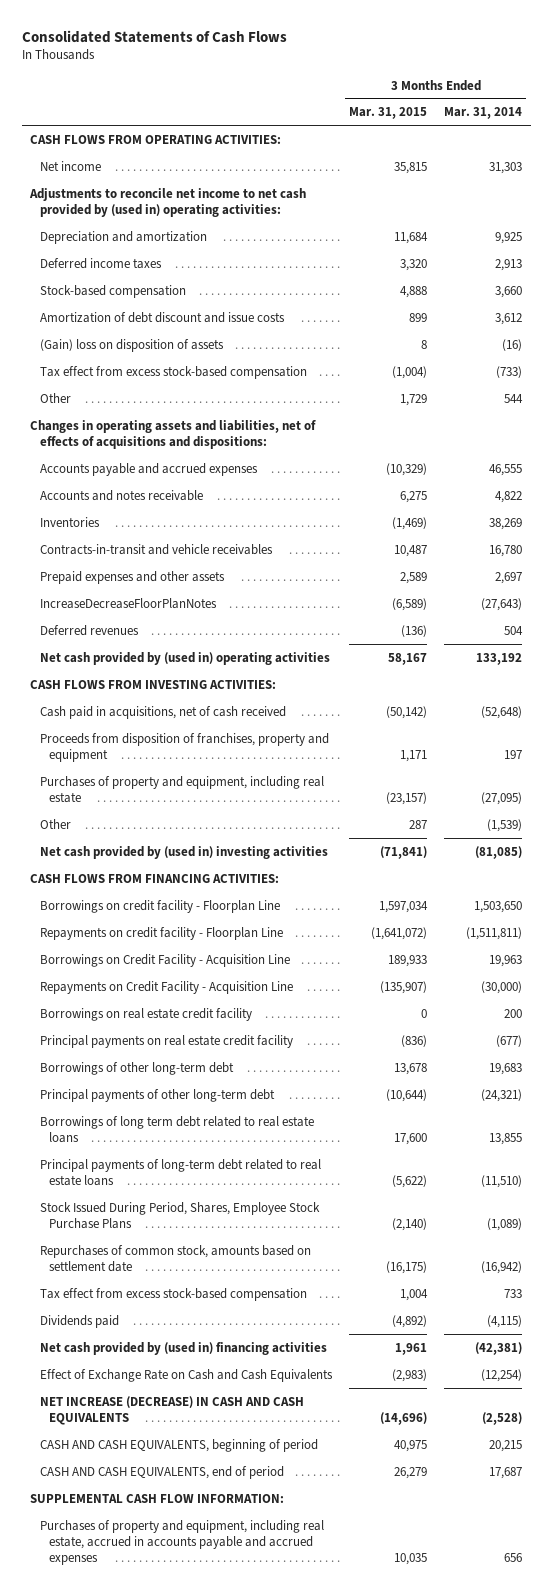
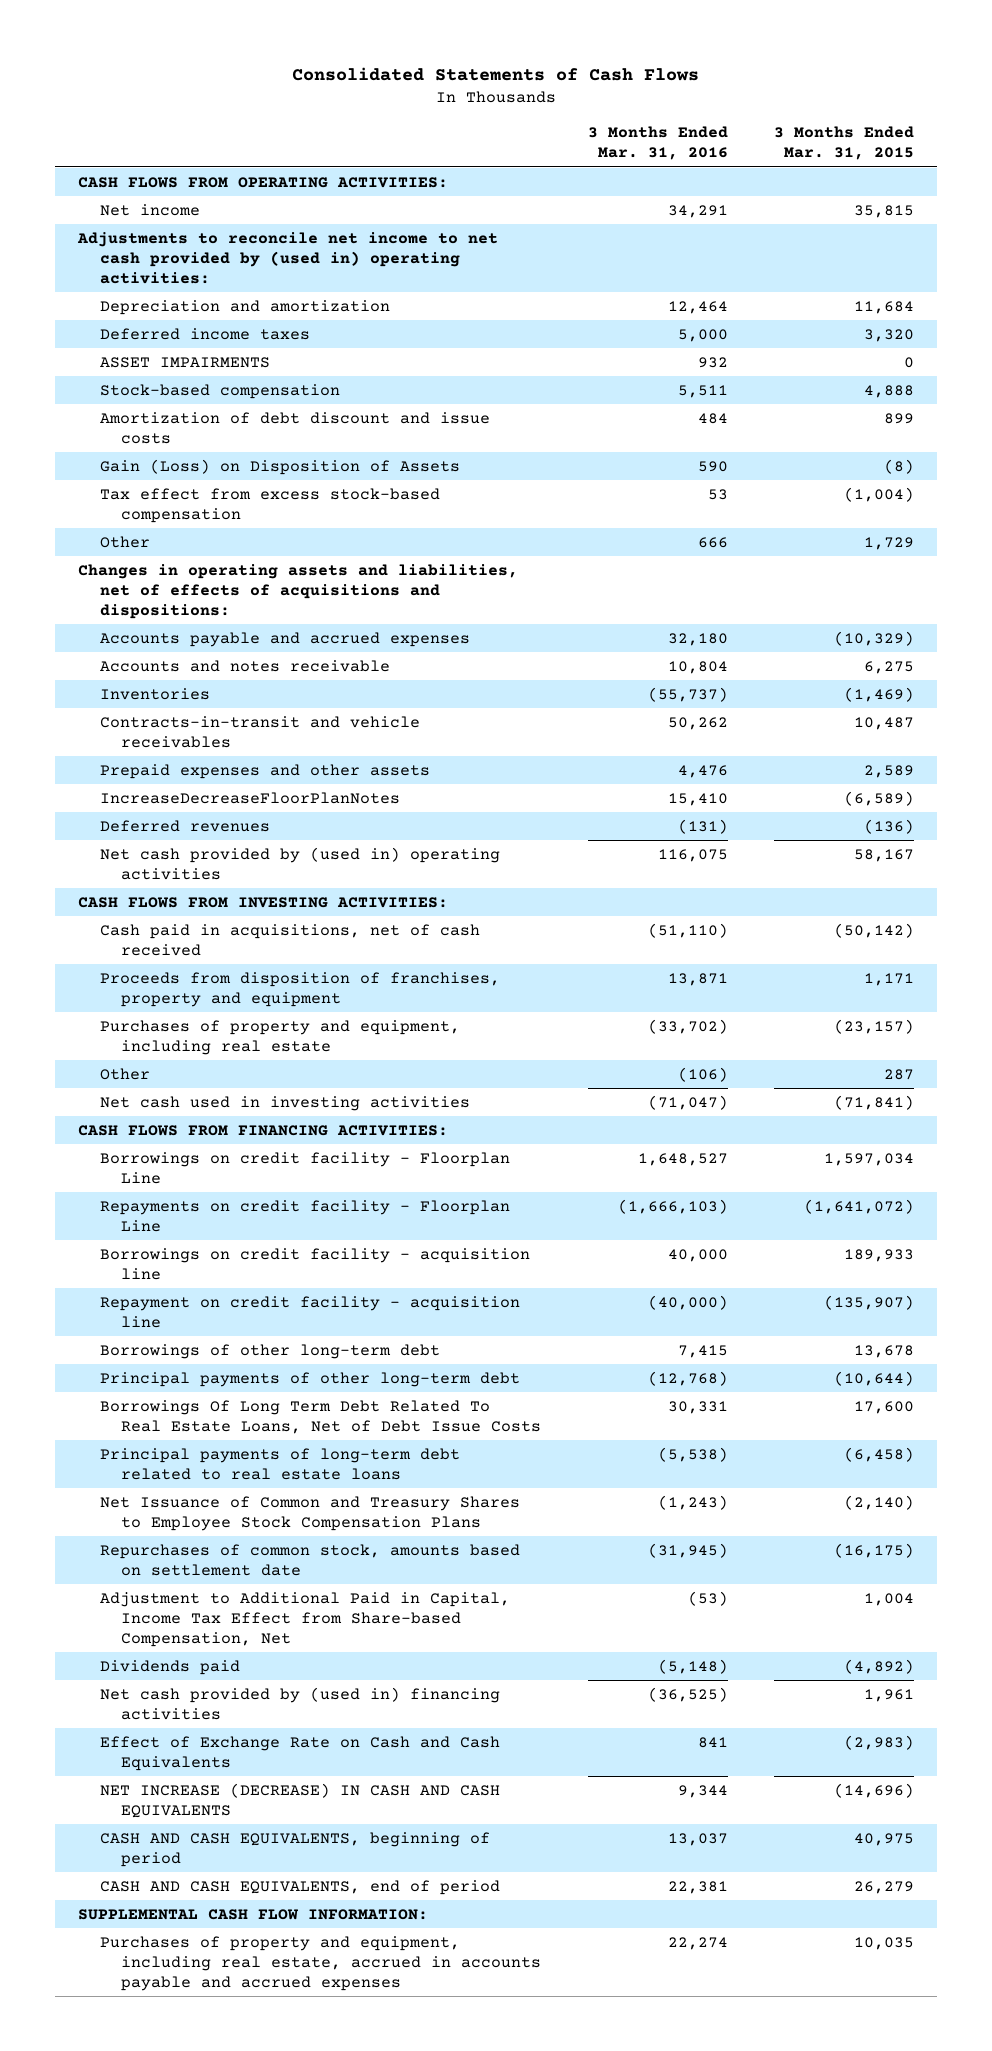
[444,107,523,120] Mar. 31, 2014 -> none
none -> [587,126,728,161] 3 Months Ended Mar. 31, 2016
none -> [99,356,270,368] ASSET IMPAIRMENTS
[39,338,224,352] (Gain) loss on disposition of assets -> [99,458,460,475] Gain (Loss) on Disposition of Assets
[420,339,427,349] 8 -> [884,458,915,474] (8)
[39,845,328,859] Net cash provided by (used in) investing activities -> [99,1095,470,1111] Net cash used in investing activities
[39,1007,252,1021] Borrowings on real estate credit facility -> none
[39,1034,293,1048] Principal payments on real estate credit facility -> none
[39,953,290,967] Borrowings on Credit Facility - Acquisition Line -> [99,1247,530,1280] Borrowings on credit facility - acquisition line
[39,980,293,994] Repayments on Credit Facility - Acquisition Line -> [99,1295,520,1328] Repayment on credit facility - acquisition line
[39,1115,314,1143] Borrowings of long term debt related to real estate loans -> [99,1399,542,1434] Borrowings Of Long Term Debt Related To Real Estate Loans, Net of Debt Issue Costs
[391,1174,427,1188] (5,622) -> [844,1446,915,1462] (6,458)
[39,1201,320,1229] Stock Issued During Period, Shares, Employee Stock Purchase Plans -> [99,1495,520,1531] Net Issuance of Common and Treasury Shares to Employee Stock Compensation Plans
[39,1287,307,1301] Tax effect from excess stock-based compensation -> none
none -> [99,1591,510,1648] Adjustment to Additional Paid in Capital, Income Tax Effect from Share-based Compensation, Net

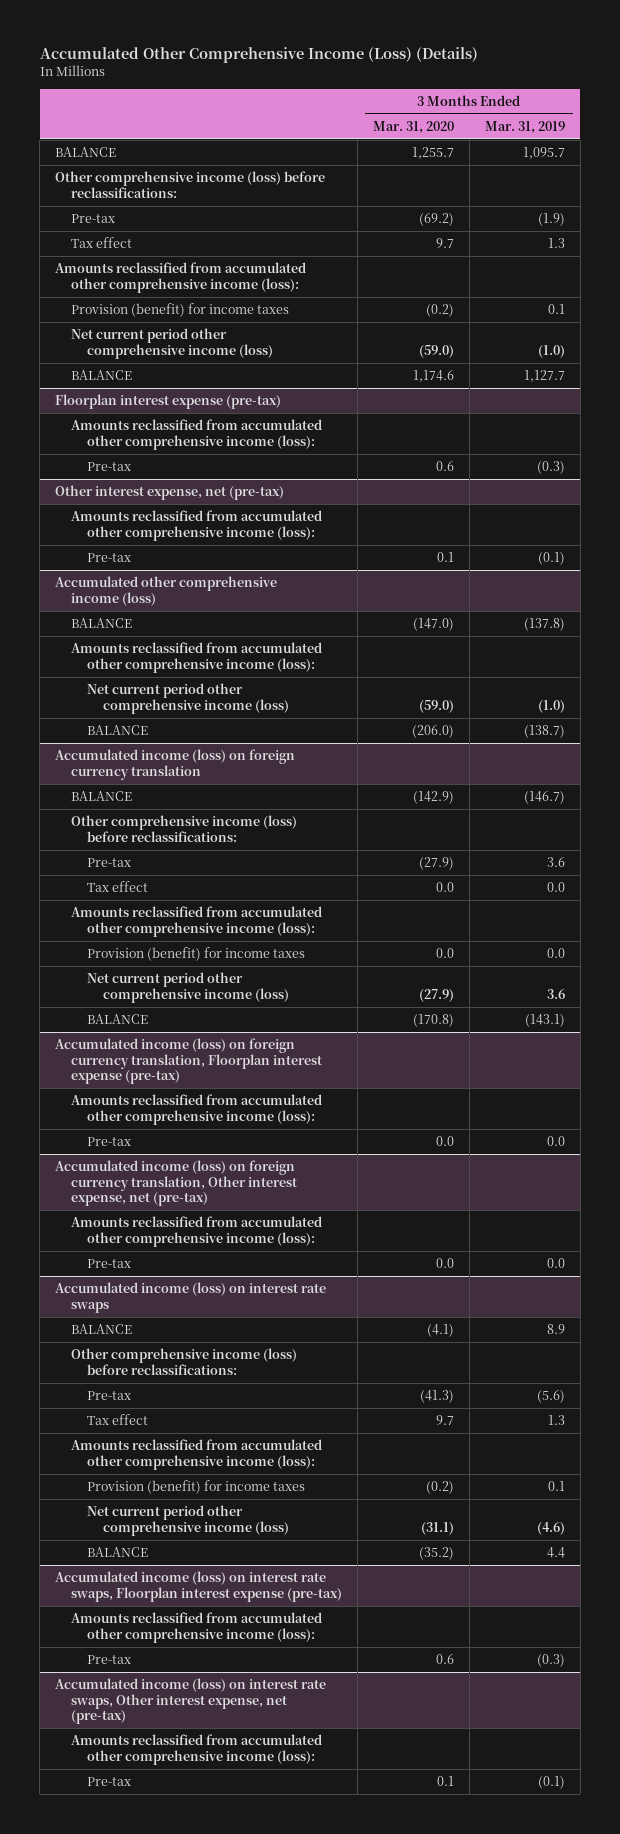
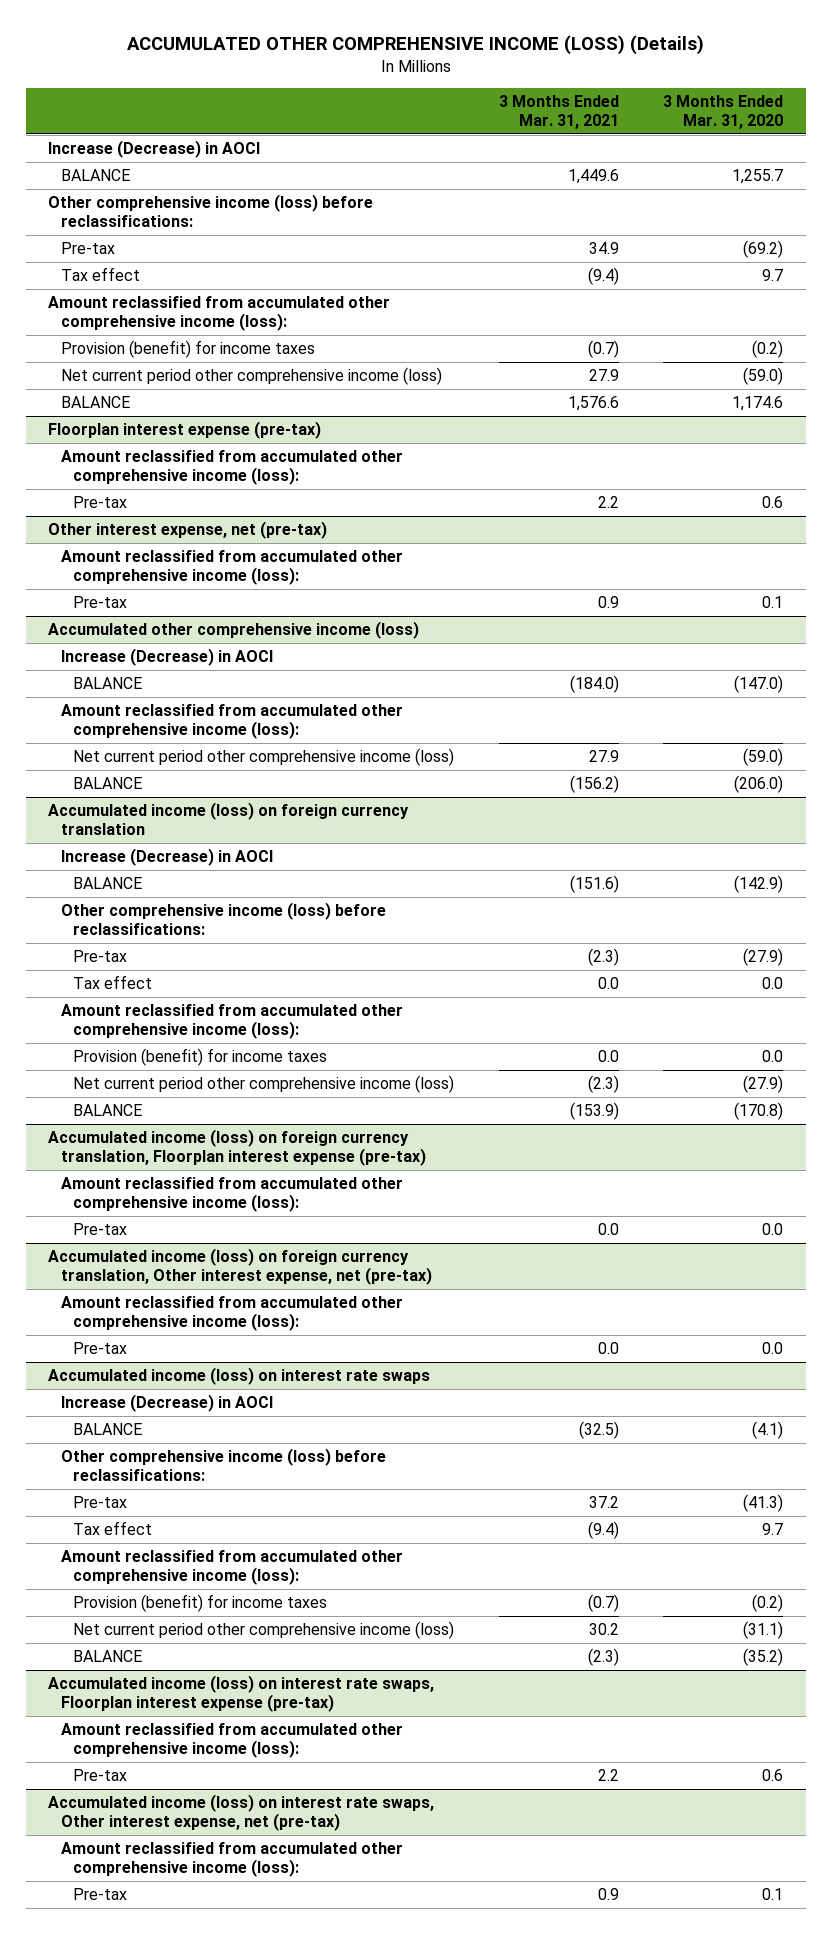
[39,47,478,64] Accumulated Other Comprehensive Income (Loss) (Details) -> [126,35,704,56] ACCUMULATED OTHER COMPREHENSIVE INCOME (LOSS) (Details)
[484,120,565,134] Mar. 31, 2019 -> none
none -> [498,95,619,130] 3 Months Ended Mar. 31, 2021
none -> [47,139,260,158] Increase (Decrease) in AOCI
[55,262,307,293] Amounts reclassified from accumulated other comprehensive income (loss): -> [47,295,390,332] Amount reclassified from accumulated other comprehensive income (loss):
[70,419,322,450] Amounts reclassified from accumulated other comprehensive income (loss): -> [60,449,403,486] Amount reclassified from accumulated other comprehensive income (loss):
[70,510,322,541] Amounts reclassified from accumulated other comprehensive income (loss): -> [60,549,403,586] Amount reclassified from accumulated other comprehensive income (loss):
none -> [60,647,273,666] Increase (Decrease) in AOCI
[70,642,322,673] Amounts reclassified from accumulated other comprehensive income (loss): -> [60,703,403,740] Amount reclassified from accumulated other comprehensive income (loss):
none -> [60,847,273,866] Increase (Decrease) in AOCI
[70,906,322,937] Amounts reclassified from accumulated other comprehensive income (loss): -> [60,1003,403,1040] Amount reclassified from accumulated other comprehensive income (loss):
[70,1094,322,1125] Amounts reclassified from accumulated other comprehensive income (loss): -> [60,1176,403,1213] Amount reclassified from accumulated other comprehensive income (loss):
[70,1216,322,1247] Amounts reclassified from accumulated other comprehensive income (loss): -> [60,1295,403,1332] Amount reclassified from accumulated other comprehensive income (loss):
none -> [60,1393,273,1412] Increase (Decrease) in AOCI
[70,1439,322,1470] Amounts reclassified from accumulated other comprehensive income (loss): -> [60,1549,403,1586] Amount reclassified from accumulated other comprehensive income (loss):
[70,1612,322,1643] Amounts reclassified from accumulated other comprehensive income (loss): -> [60,1722,403,1759] Amount reclassified from accumulated other comprehensive income (loss):
[70,1734,322,1765] Amounts reclassified from accumulated other comprehensive income (loss): -> [60,1841,403,1878] Amount reclassified from accumulated other comprehensive income (loss):

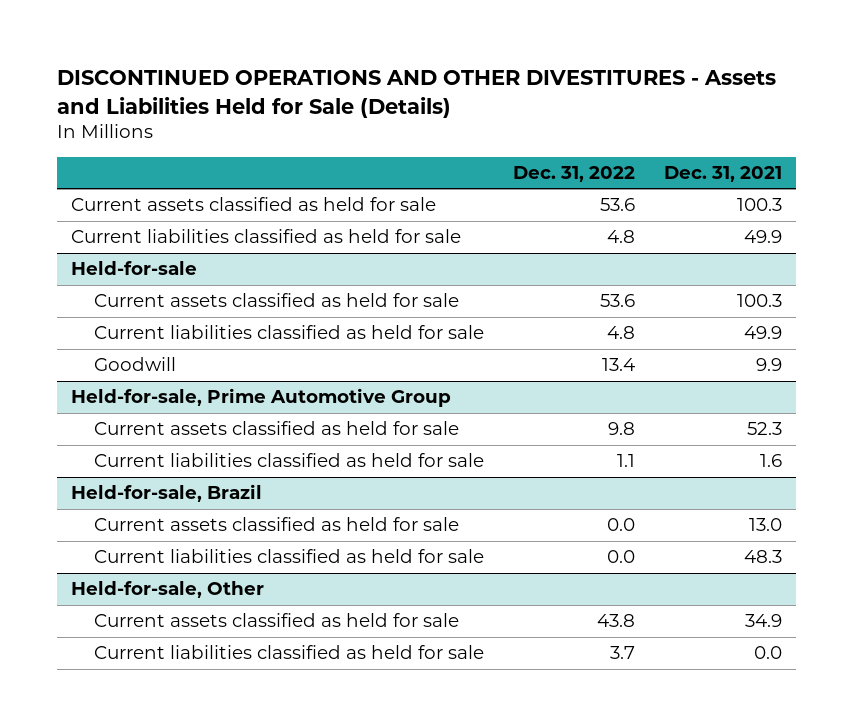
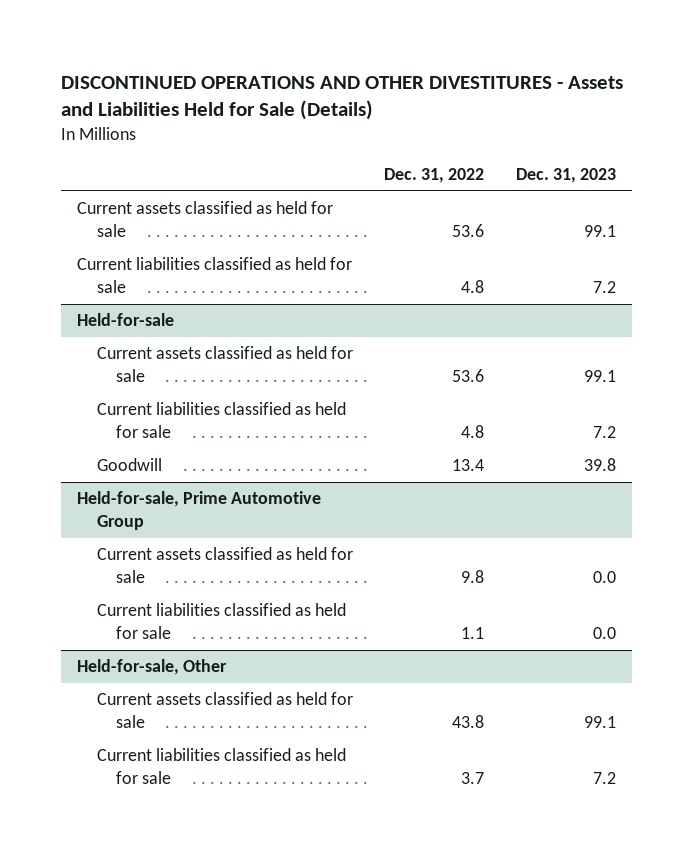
[663,166,782,183] Dec. 31, 2021 -> none
none -> [515,168,616,184] Dec. 31, 2023
[71,484,263,503] Held-for-sale, Brazil -> none
[93,517,459,532] Current assets classified as held for sale -> none
[93,549,484,564] Current liabilities classified as held for sale -> none

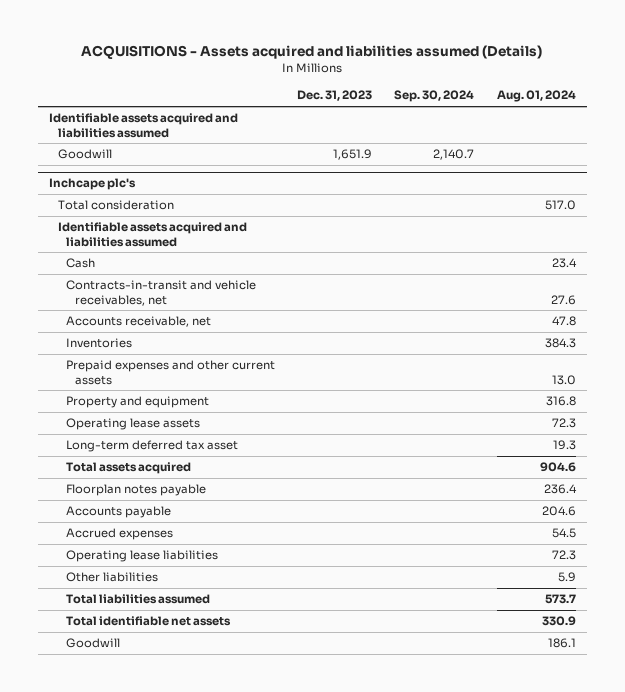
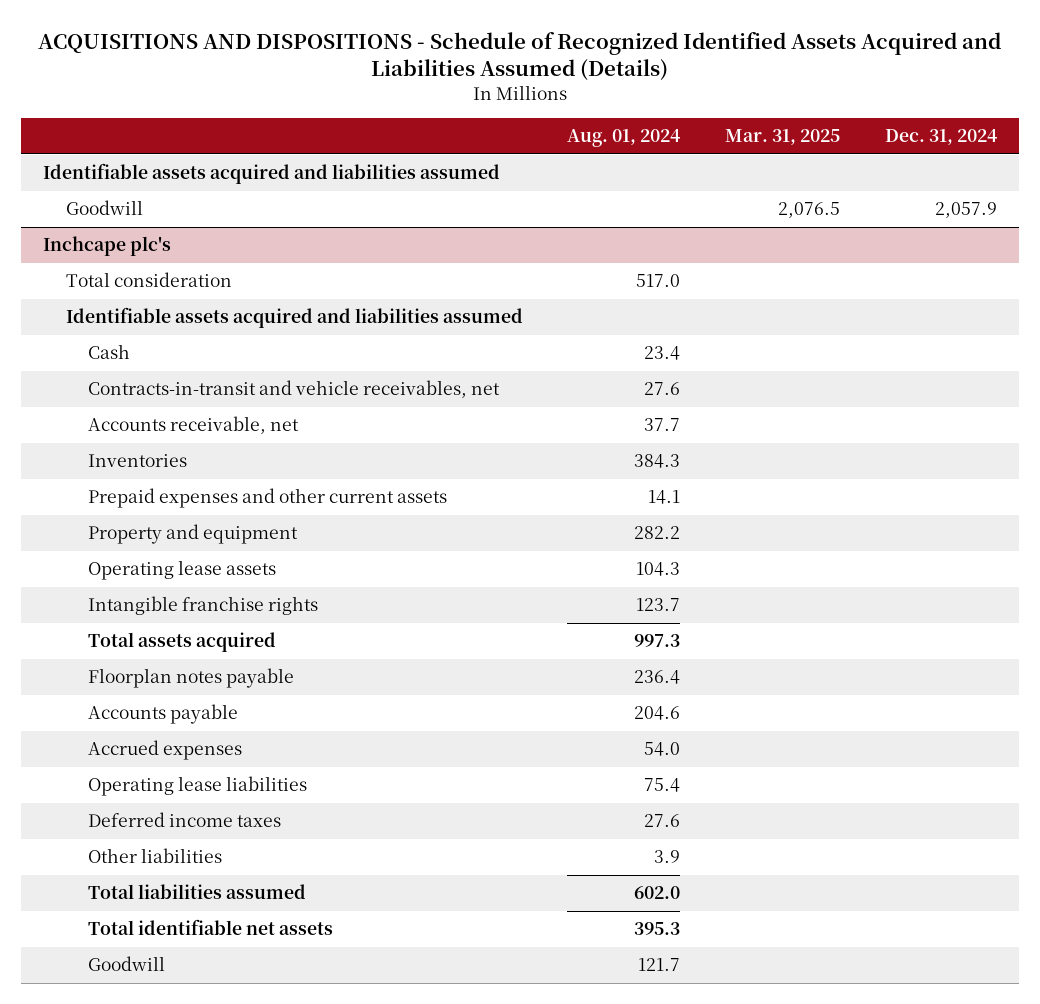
[81,45,543,60] ACQUISITIONS - Assets acquired and liabilities assumed (Details) -> [38,31,1002,82] ACQUISITIONS AND DISPOSITIONS - Schedule of Recognized Identified Assets Acquired and Liabilities Assumed (Details)
[297,90,373,102] Dec. 31, 2023 -> none
[394,90,475,103] Sep. 30, 2024 -> none
none -> [725,129,841,146] Mar. 31, 2025
none -> [884,129,997,146] Dec. 31, 2024
[551,316,576,327] 47.8 -> [644,418,681,432] 37.7
[66,440,239,453] Long-term deferred tax asset -> none
[551,374,576,385] 13.0 -> [648,490,681,505] 14.1
[545,396,576,407] 316.8 -> [634,526,681,540] 282.2
[551,418,576,429] 72.3 -> [636,562,681,577] 104.3
none -> [88,596,319,616] Intangible franchise rights
[539,462,576,473] 904.6 -> [634,634,681,648] 997.3
[551,528,576,539] 54.5 -> [644,742,681,757] 54.0
[551,550,576,561] 72.3 -> [644,778,681,793] 75.4
none -> [88,812,282,828] Deferred income taxes
[557,572,576,583] 5.9 -> [654,850,681,864] 3.9
[544,594,576,605] 573.7 -> [634,886,681,900] 602.0
[541,616,576,627] 330.9 -> [634,922,681,936] 395.3
[547,638,576,649] 186.1 -> [638,958,681,972] 121.7

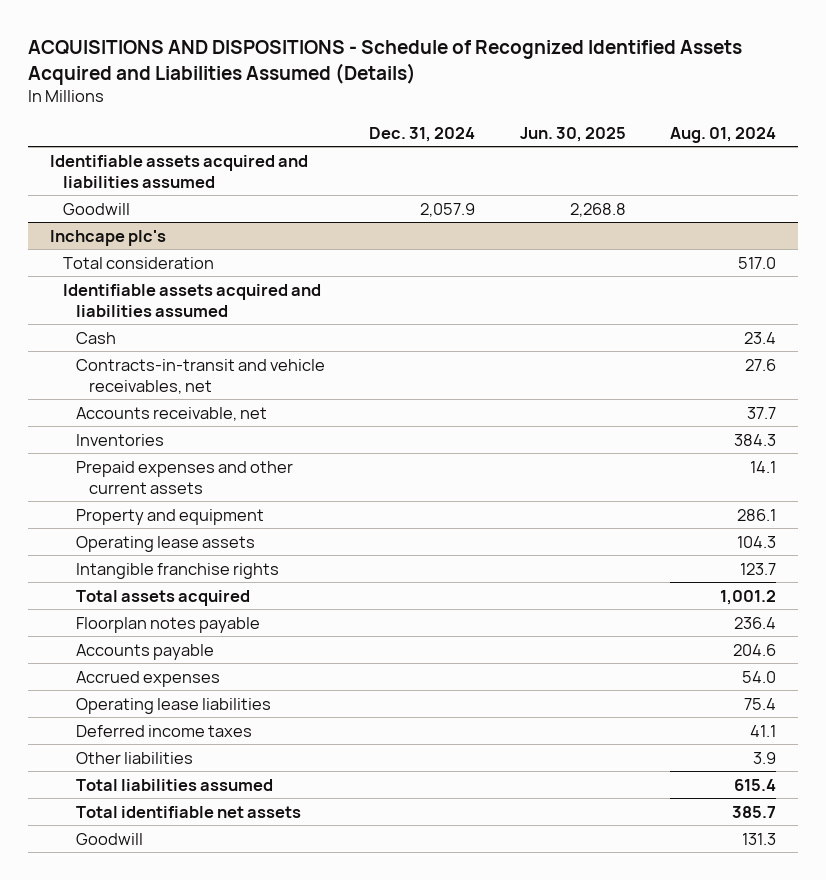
[725,129,841,146] Mar. 31, 2025 -> none
none -> [519,126,626,142] Jun. 30, 2025
[634,526,681,540] 282.2 -> [736,508,776,521] 286.1
[634,634,681,648] 997.3 -> [719,589,776,605] 1,001.2
[644,814,681,828] 27.6 -> [749,724,776,737] 41.1
[634,886,681,900] 602.0 -> [733,778,776,791] 615.4
[634,922,681,936] 395.3 -> [731,805,776,818] 385.7
[638,958,681,972] 121.7 -> [741,832,776,845] 131.3

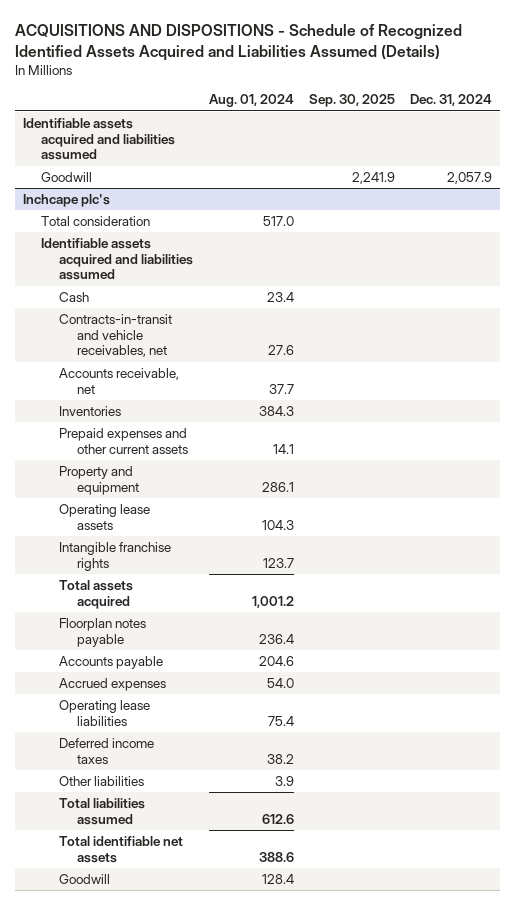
[519,126,626,142] Jun. 30, 2025 -> none
none -> [309,94,396,108] Sep. 30, 2025
[749,724,776,737] 41.1 -> [266,753,294,764] 38.2
[733,778,776,791] 615.4 -> [261,813,294,824] 612.6
[731,805,776,818] 385.7 -> [258,851,294,862] 388.6
[741,832,776,845] 131.3 -> [261,873,294,884] 128.4

